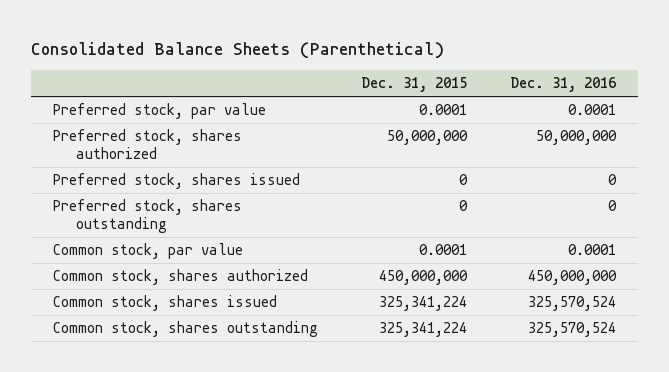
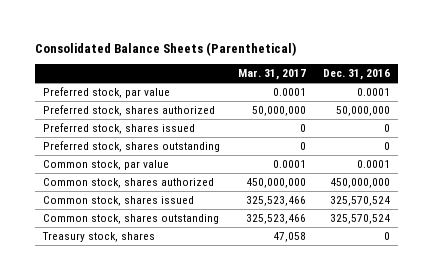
[361,77,468,93] Dec. 31, 2015 -> none
none -> [237,69,306,81] Mar. 31, 2017
none -> [42,232,156,243] Treasury stock, shares

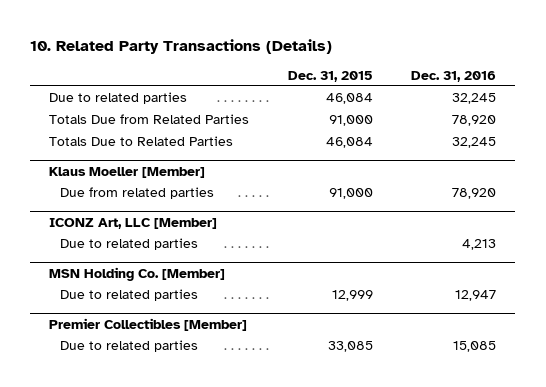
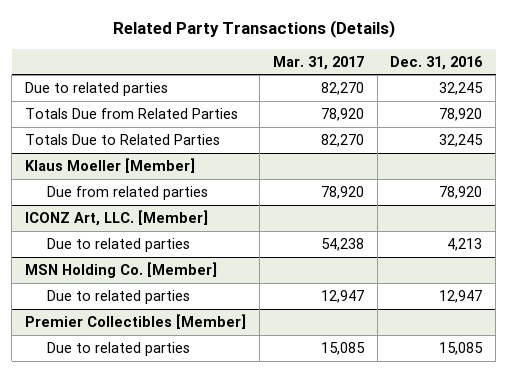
[30,38,333,54] 10. Related Party Transactions (Details) -> [112,20,395,39] Related Party Transactions (Details)
[287,70,373,82] Dec. 31, 2015 -> none
none -> [272,55,364,70] Mar. 31, 2017
[49,217,218,229] ICONZ Art, LLC [Member] -> [25,209,209,226] ICONZ Art, LLC. [Member]

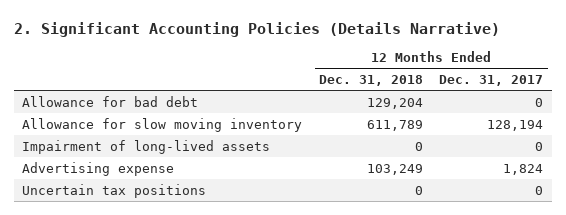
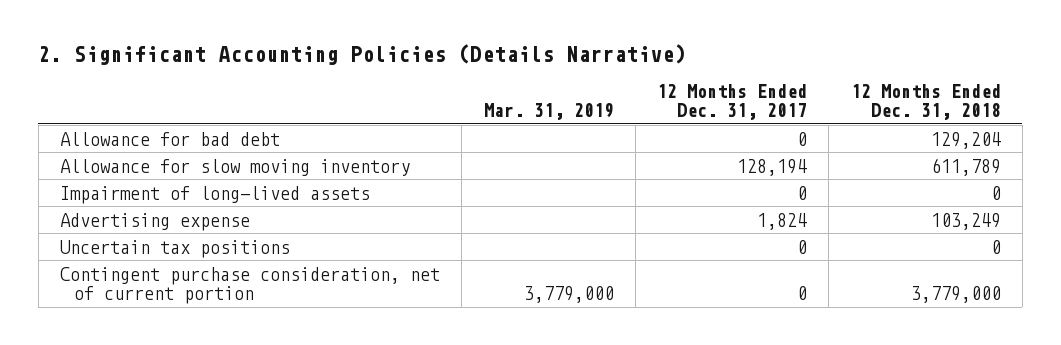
none -> [483,102,614,120] Mar. 31, 2019
none -> [60,266,441,304] Contingent purchase consideration, net of current portion

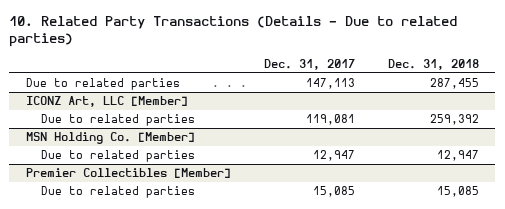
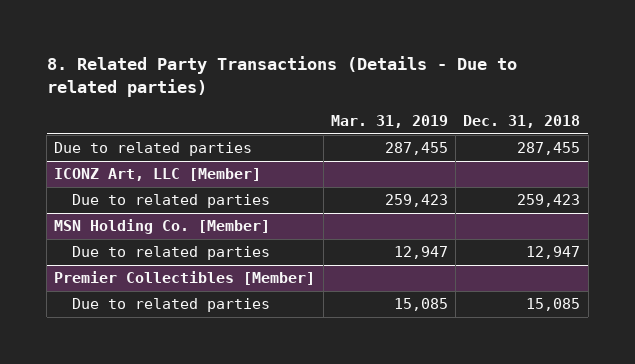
[9,16,458,48] 10. Related Party Transactions (Details - Due to related parties) -> [46,55,517,97] 8. Related Party Transactions (Details - Due to related parties)
[263,58,355,70] Dec. 31, 2017 -> none
none -> [330,115,448,129] Mar. 31, 2019
[429,114,479,126] 259,392 -> [517,194,581,208] 259,423

